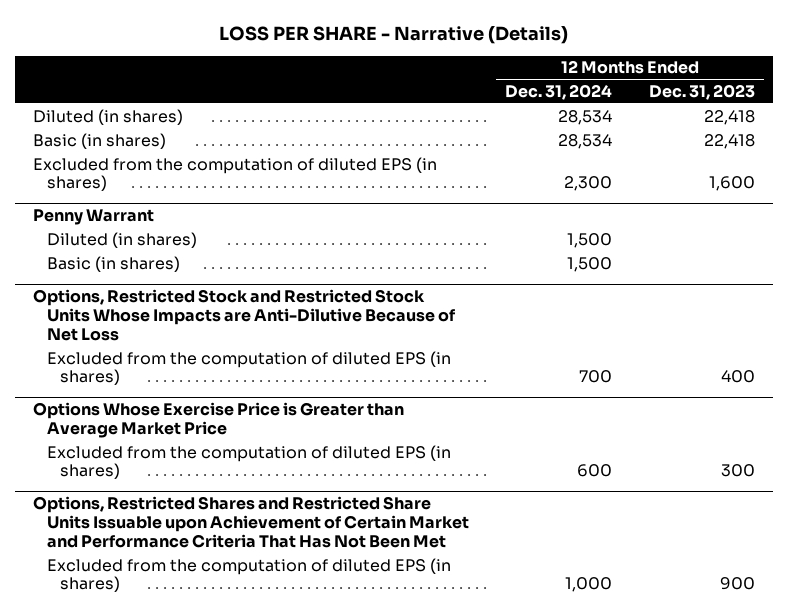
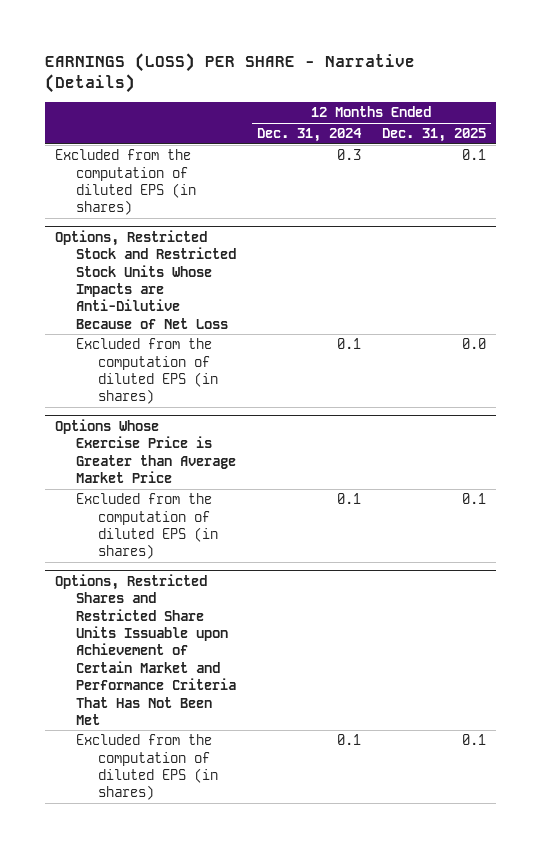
[219,25,569,44] LOSS PER SHARE - Narrative (Details) -> [44,52,415,94] EARNINGS (LOSS) PER SHARE - Narrative (Details)
[648,83,755,100] Dec. 31, 2023 -> none
none -> [381,128,486,143] Dec. 31, 2025
[33,108,184,125] Diluted (in shares) -> none
[33,132,167,149] Basic (in shares) -> none
[33,208,155,225] Penny Warrant -> none
[46,231,197,248] Diluted (in shares) -> none
[46,255,180,272] Basic (in shares) -> none
[564,176,613,192] 2,300 -> [337,149,362,161] 0.3
[579,370,613,384] 700 -> [337,338,362,350] 0.1
[577,464,613,478] 600 -> [337,493,362,505] 0.1
[565,577,613,593] 1,000 -> [337,734,362,746] 0.1

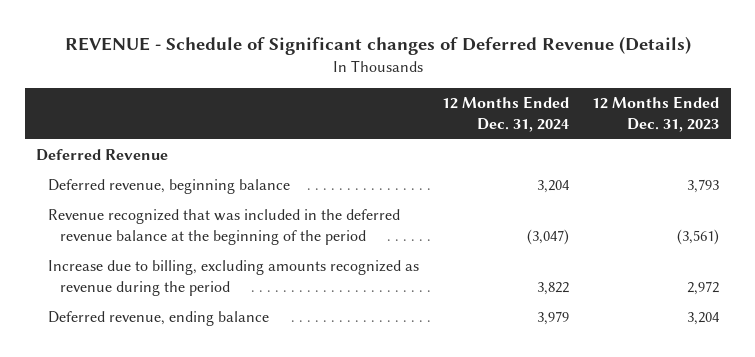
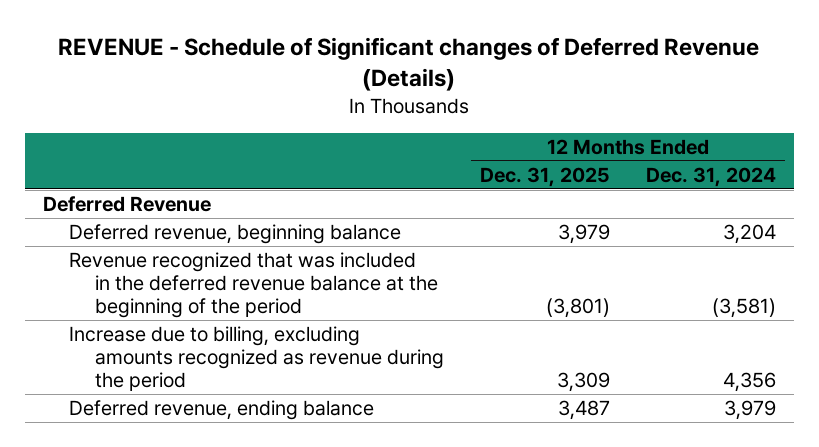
[592,96,720,132] 12 Months Ended Dec. 31, 2023 -> none
none -> [480,166,611,187] Dec. 31, 2025
[527,228,570,245] (3,047) -> [712,298,777,319] (3,581)
[537,281,570,295] 3,822 -> [723,372,777,393] 4,356

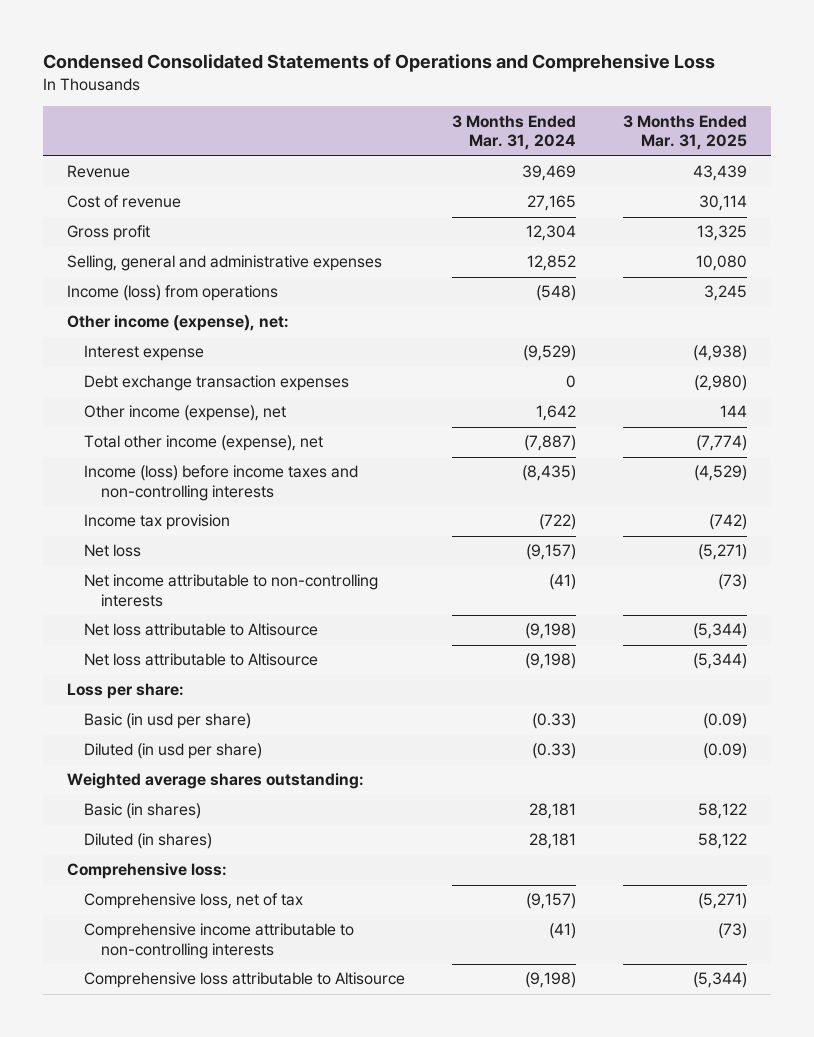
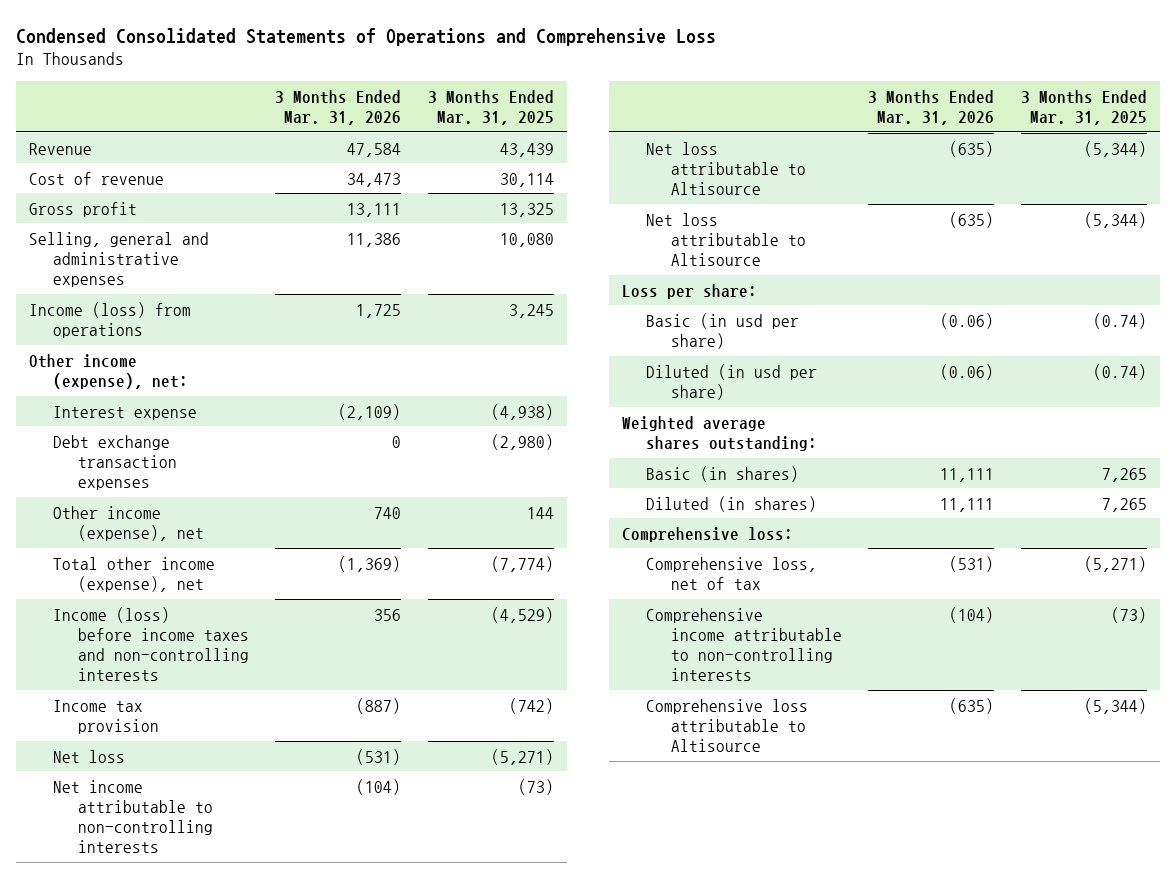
[452,114,577,151] 3 Months Ended Mar. 31, 2024 -> none
none -> [275,89,402,125] 3 Months Ended Mar. 31, 2026
[703,713,748,730] (0.09) -> [1092,312,1147,329] (0.74)
[703,743,748,760] (0.09) -> [1092,363,1147,380] (0.74)
[698,803,748,820] 58,122 -> [1101,467,1147,482] 7,265
[698,833,748,850] 58,122 -> [1101,497,1147,512] 7,265

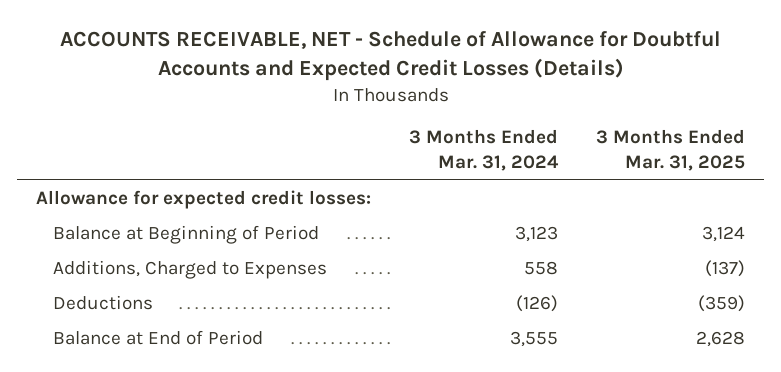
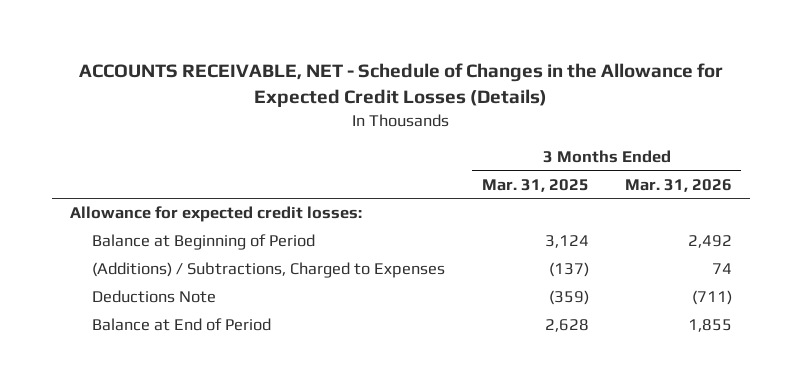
[59,31,721,82] ACCOUNTS RECEIVABLE, NET - Schedule of Allowance for Doubtful Accounts and Expected Credit Losses (Details) -> [78,63,723,108] ACCOUNTS RECEIVABLE, NET - Schedule of Changes in the Allowance for Expected Credit Losses (Details)
[409,129,560,171] 3 Months Ended Mar. 31, 2024 -> none
none -> [625,178,733,192] Mar. 31, 2026
[53,259,328,279] Additions, Charged to Expenses -> [92,262,446,279] (Additions) / Subtractions, Charged to Expenses
[53,294,154,310] Deductions -> [92,290,217,304] Deductions Note

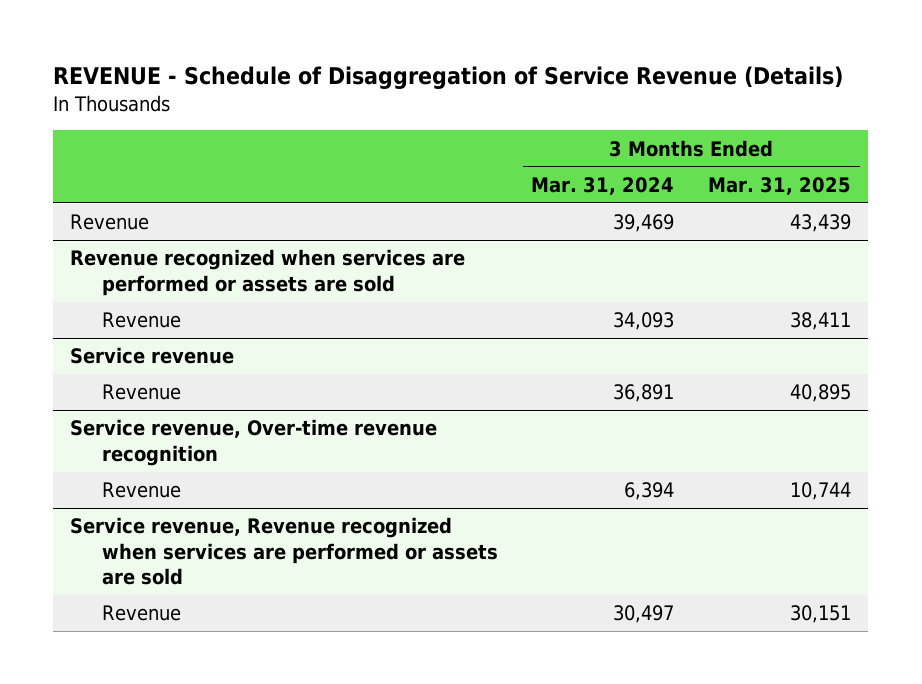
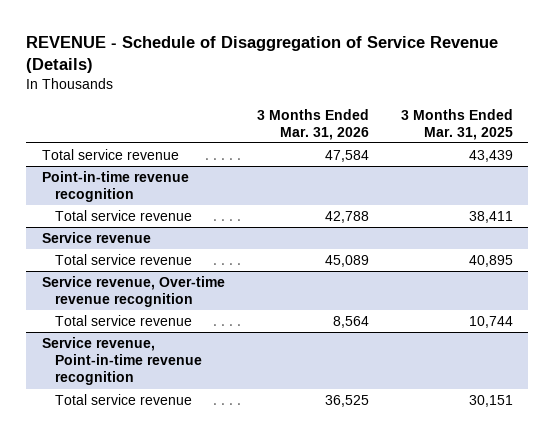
[531,176,675,195] Mar. 31, 2024 -> none
none -> [256,108,369,140] 3 Months Ended Mar. 31, 2026
[70,214,150,231] Revenue -> [42,149,180,161] Total service revenue
[70,249,466,296] Revenue recognized when services are performed or assets are sold -> [42,171,190,203] Point-in-time revenue recognition
[101,312,181,329] Revenue -> [55,210,193,222] Total service revenue
[101,384,181,401] Revenue -> [55,254,193,266] Total service revenue
[70,517,498,585] Service revenue, Revenue recognized when services are performed or assets are sold -> none
[101,482,181,499] Revenue -> [55,315,193,327] Total service revenue
none -> [42,337,203,386] Service revenue, Point-in-time revenue recognition
[101,605,181,622] Revenue -> [55,394,193,406] Total service revenue

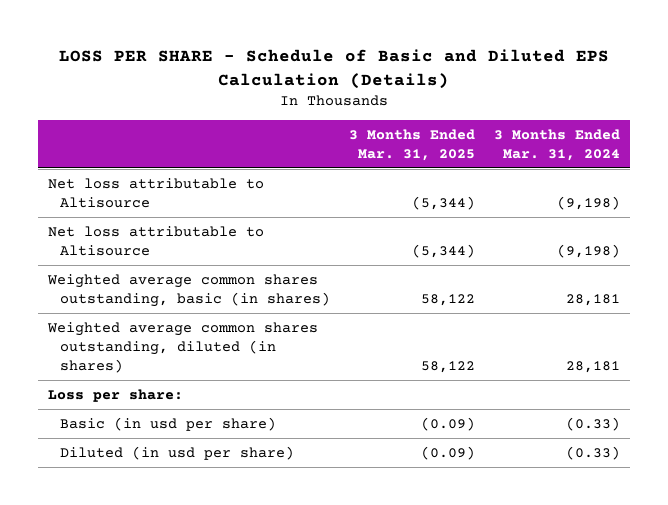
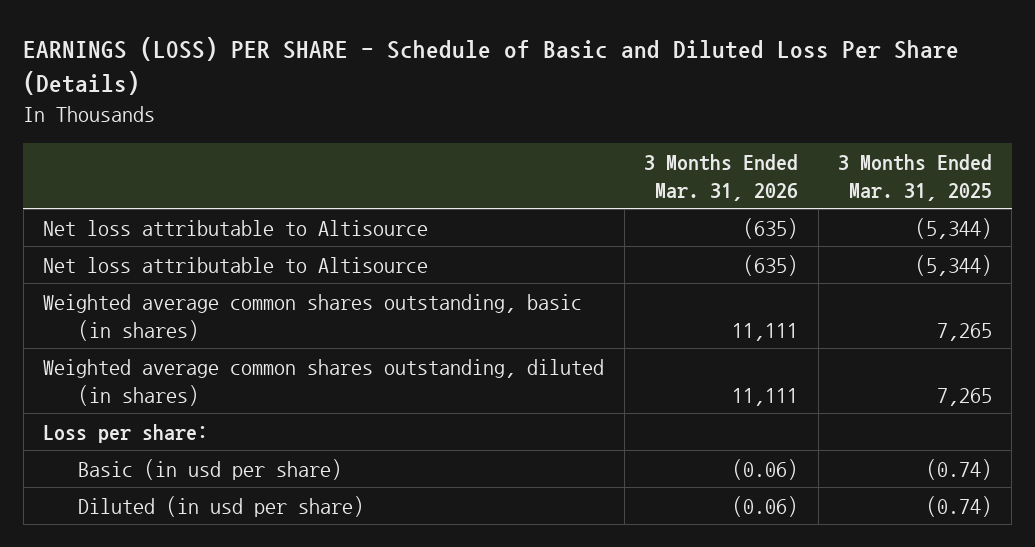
[58,49,609,89] LOSS PER SHARE - Schedule of Basic and Diluted EPS Calculation (Details) -> [23,37,960,96] EARNINGS (LOSS) PER SHARE - Schedule of Basic and Diluted Loss Per Share (Details)
[494,128,621,161] 3 Months Ended Mar. 31, 2024 -> none
none -> [644,153,799,201] 3 Months Ended Mar. 31, 2026
[421,293,476,306] 58,122 -> [936,322,992,341] 7,265
[421,360,476,373] 58,122 -> [936,387,992,406] 7,265
[421,416,476,431] (0.09) -> [925,458,992,480] (0.74)
[421,445,476,460] (0.09) -> [925,495,992,517] (0.74)

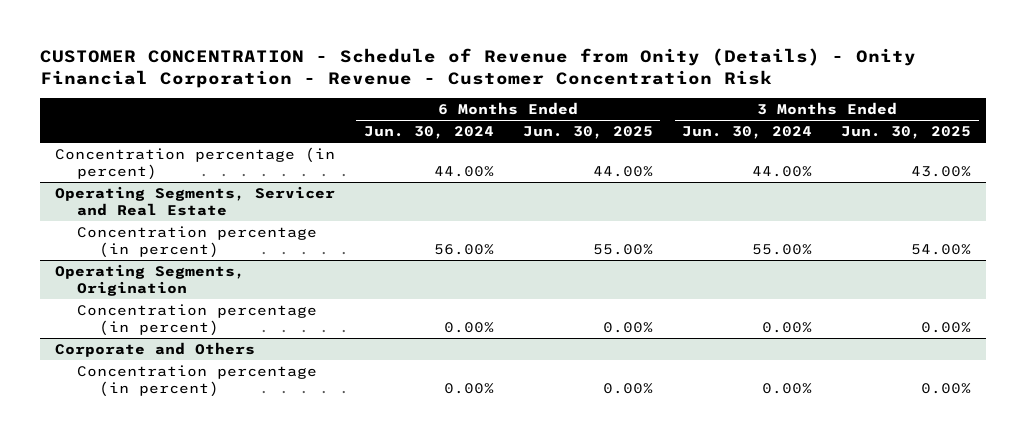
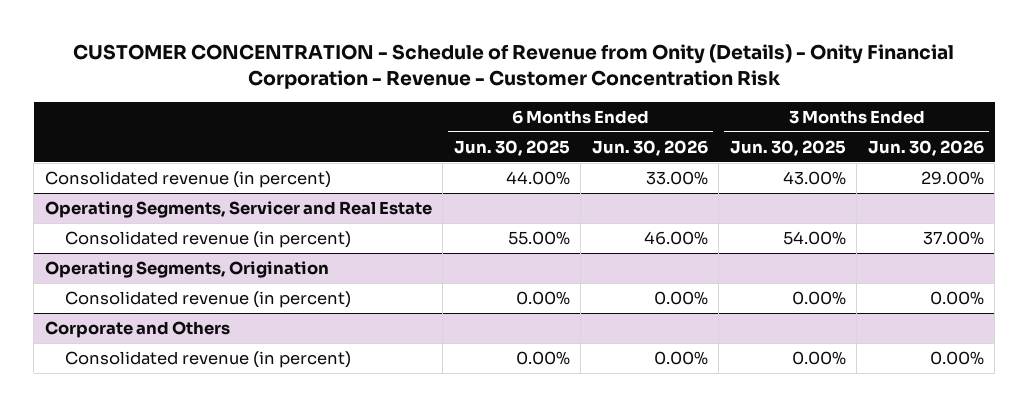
[363,126,494,140] Jun. 30, 2024 -> none
[682,126,813,140] Jun. 30, 2024 -> none
none -> [591,139,708,156] Jun. 30, 2026
none -> [867,139,984,156] Jun. 30, 2026
[54,146,335,181] Concentration percentage (in percent) -> [44,171,331,189] Consolidated revenue (in percent)
[76,225,317,259] Concentration percentage (in percent) -> [64,231,351,249] Consolidated revenue (in percent)
[76,303,317,337] Concentration percentage (in percent) -> [64,291,351,309] Consolidated revenue (in percent)
[76,364,317,398] Concentration percentage (in percent) -> [64,351,351,369] Consolidated revenue (in percent)

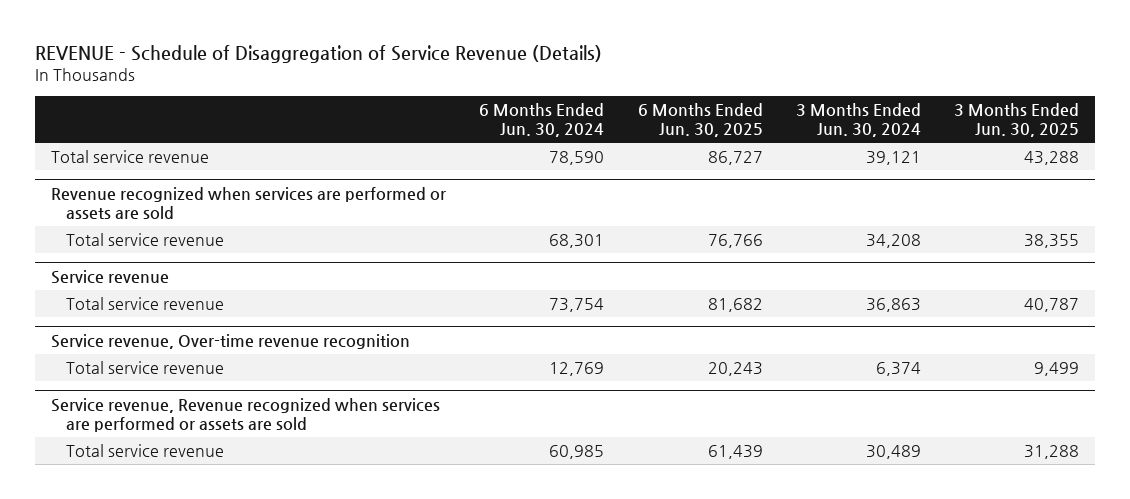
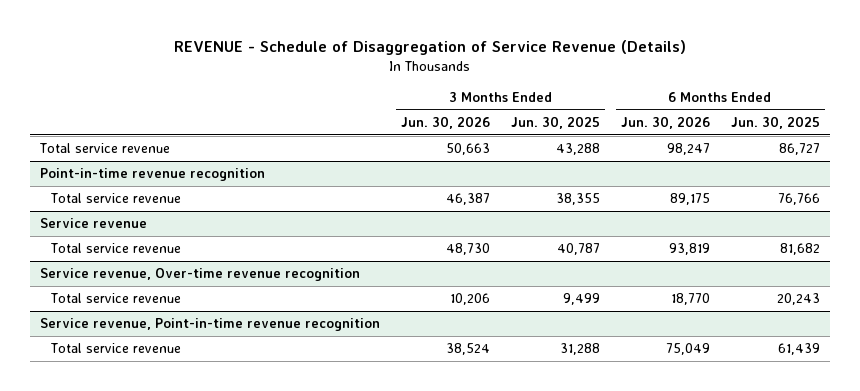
[479,103,605,138] 6 Months Ended Jun. 30, 2024 -> none
[795,103,921,138] 3 Months Ended Jun. 30, 2024 -> none
none -> [401,116,491,130] Jun. 30, 2026
none -> [620,116,710,130] Jun. 30, 2026
[51,186,447,219] Revenue recognized when services are performed or assets are sold -> [40,168,266,182] Point-in-time revenue recognition
[51,397,441,432] Service revenue, Revenue recognized when services are performed or assets are sold -> none
none -> [40,318,381,332] Service revenue, Point-in-time revenue recognition

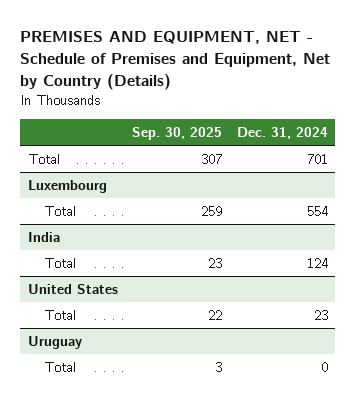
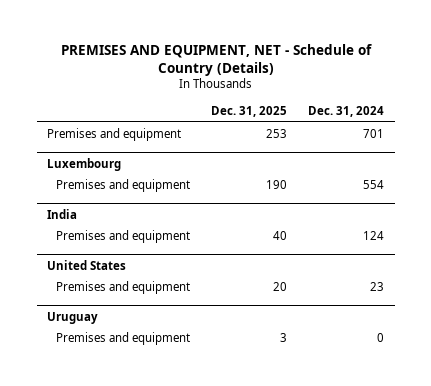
[20,31,331,91] PREMISES AND EQUIPMENT, NET - Schedule of Premises and Equipment, Net by Country (Details) -> [60,43,372,76] PREMISES AND EQUIPMENT, NET - Schedule of Country (Details)
[132,127,223,141] Sep. 30, 2025 -> none
none -> [211,106,288,118] Dec. 31, 2025
[27,153,60,164] Total -> [47,128,182,142] Premises and equipment
[44,205,77,216] Total -> [56,179,191,193] Premises and equipment
[44,257,77,268] Total -> [56,230,191,244] Premises and equipment
[44,309,77,320] Total -> [56,281,191,295] Premises and equipment
[44,361,77,372] Total -> [56,332,191,346] Premises and equipment

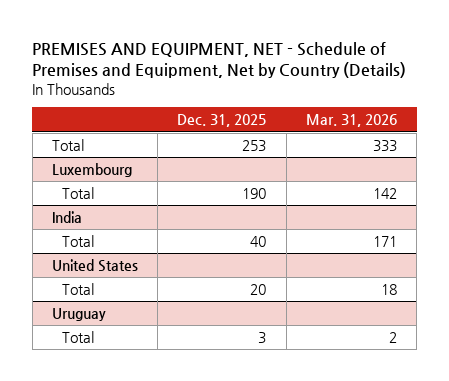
[60,43,372,76] PREMISES AND EQUIPMENT, NET - Schedule of Country (Details) -> [32,41,407,79] PREMISES AND EQUIPMENT, NET - Schedule of Premises and Equipment, Net by Country (Details)
[308,106,385,118] Dec. 31, 2024 -> none
none -> [305,114,397,128] Mar. 31, 2026
[47,128,182,142] Premises and equipment -> [52,139,85,152] Total
[56,179,191,193] Premises and equipment -> [62,187,95,200] Total
[56,230,191,244] Premises and equipment -> [62,235,95,248] Total
[56,281,191,295] Premises and equipment -> [62,283,95,296] Total
[56,332,191,346] Premises and equipment -> [62,331,95,344] Total

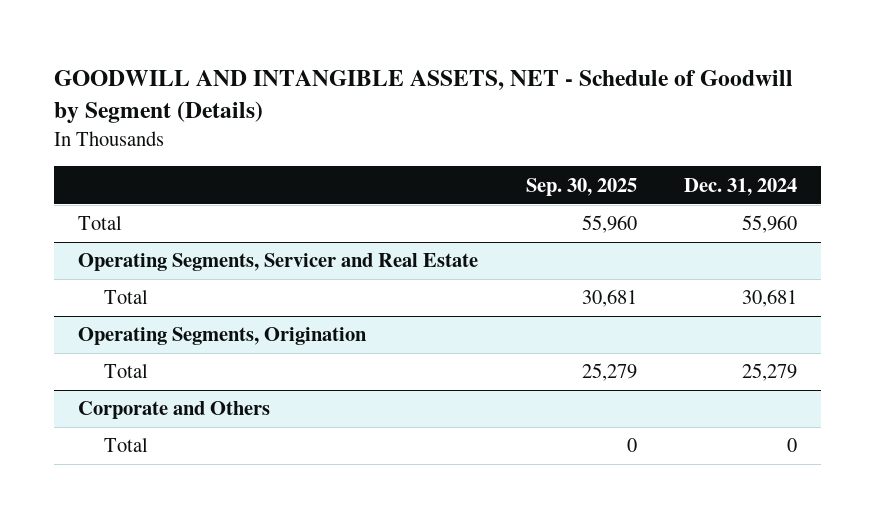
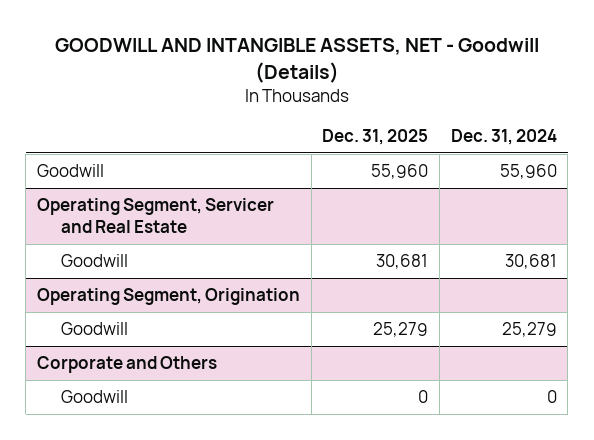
[54,70,794,123] GOODWILL AND INTANGIBLE ASSETS, NET - Schedule of Goodwill by Segment (Details) -> [54,38,539,83] GOODWILL AND INTANGIBLE ASSETS, NET - Goodwill (Details)
[525,177,637,196] Sep. 30, 2025 -> none
none -> [322,129,429,146] Dec. 31, 2025
[78,216,123,231] Total -> [36,164,104,178] Goodwill
[78,253,479,272] Operating Segments, Servicer and Real Estate -> [36,198,274,233] Operating Segment, Servicer and Real Estate
[103,290,148,305] Total -> [61,254,129,268] Goodwill
[78,327,368,346] Operating Segments, Origination -> [36,288,300,306] Operating Segment, Origination
[103,364,148,379] Total -> [61,322,129,336] Goodwill
[103,438,148,453] Total -> [61,390,129,404] Goodwill

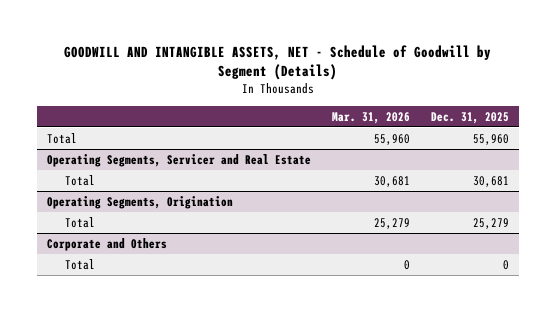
[54,38,539,83] GOODWILL AND INTANGIBLE ASSETS, NET - Goodwill (Details) -> [64,44,492,81] GOODWILL AND INTANGIBLE ASSETS, NET - Schedule of Goodwill by Segment (Details)
[450,129,557,146] Dec. 31, 2024 -> none
none -> [332,111,411,124] Mar. 31, 2026
[36,164,104,178] Goodwill -> [47,132,78,144] Total
[36,198,274,233] Operating Segment, Servicer and Real Estate -> [47,153,312,167] Operating Segments, Servicer and Real Estate
[61,254,129,268] Goodwill -> [64,174,95,186] Total
[36,288,300,306] Operating Segment, Origination -> [47,195,234,209] Operating Segments, Origination
[61,322,129,336] Goodwill -> [64,216,95,228] Total
[61,390,129,404] Goodwill -> [64,258,95,270] Total

